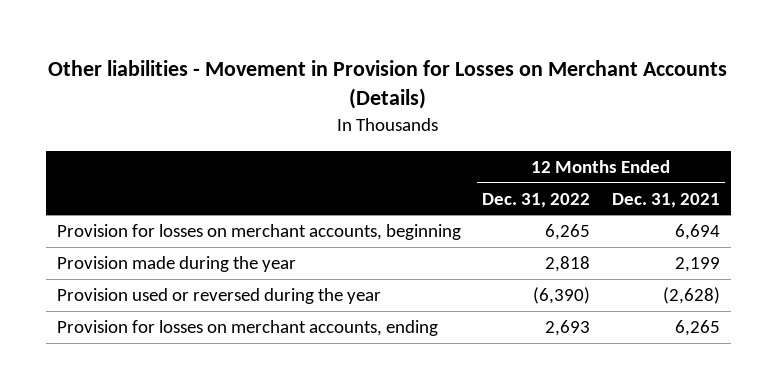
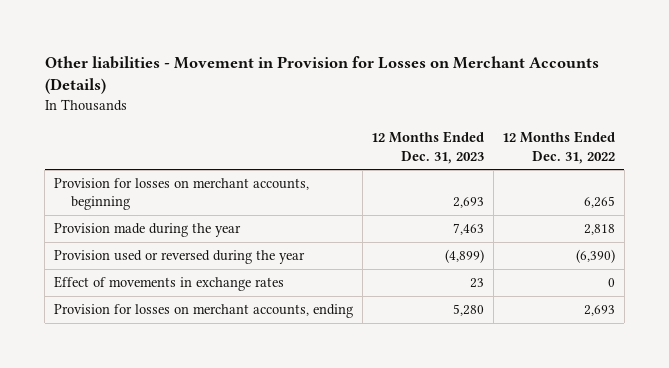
[612,192,721,208] Dec. 31, 2021 -> none
none -> [371,131,485,164] 12 Months Ended Dec. 31, 2023
none -> [53,276,284,292] Effect of movements in exchange rates

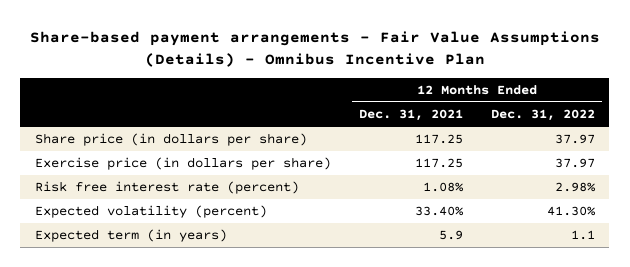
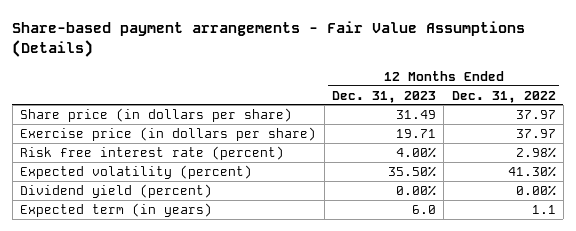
[29,31,600,67] Share-based payment arrangements - Fair Value Assumptions (Details) - Omnibus Incentive Plan -> [12,20,526,58] Share-based payment arrangements - Fair Value Assumptions (Details)
[358,109,463,122] Dec. 31, 2021 -> none
none -> [331,90,436,103] Dec. 31, 2023
none -> [20,184,213,199] Dividend yield (percent)

